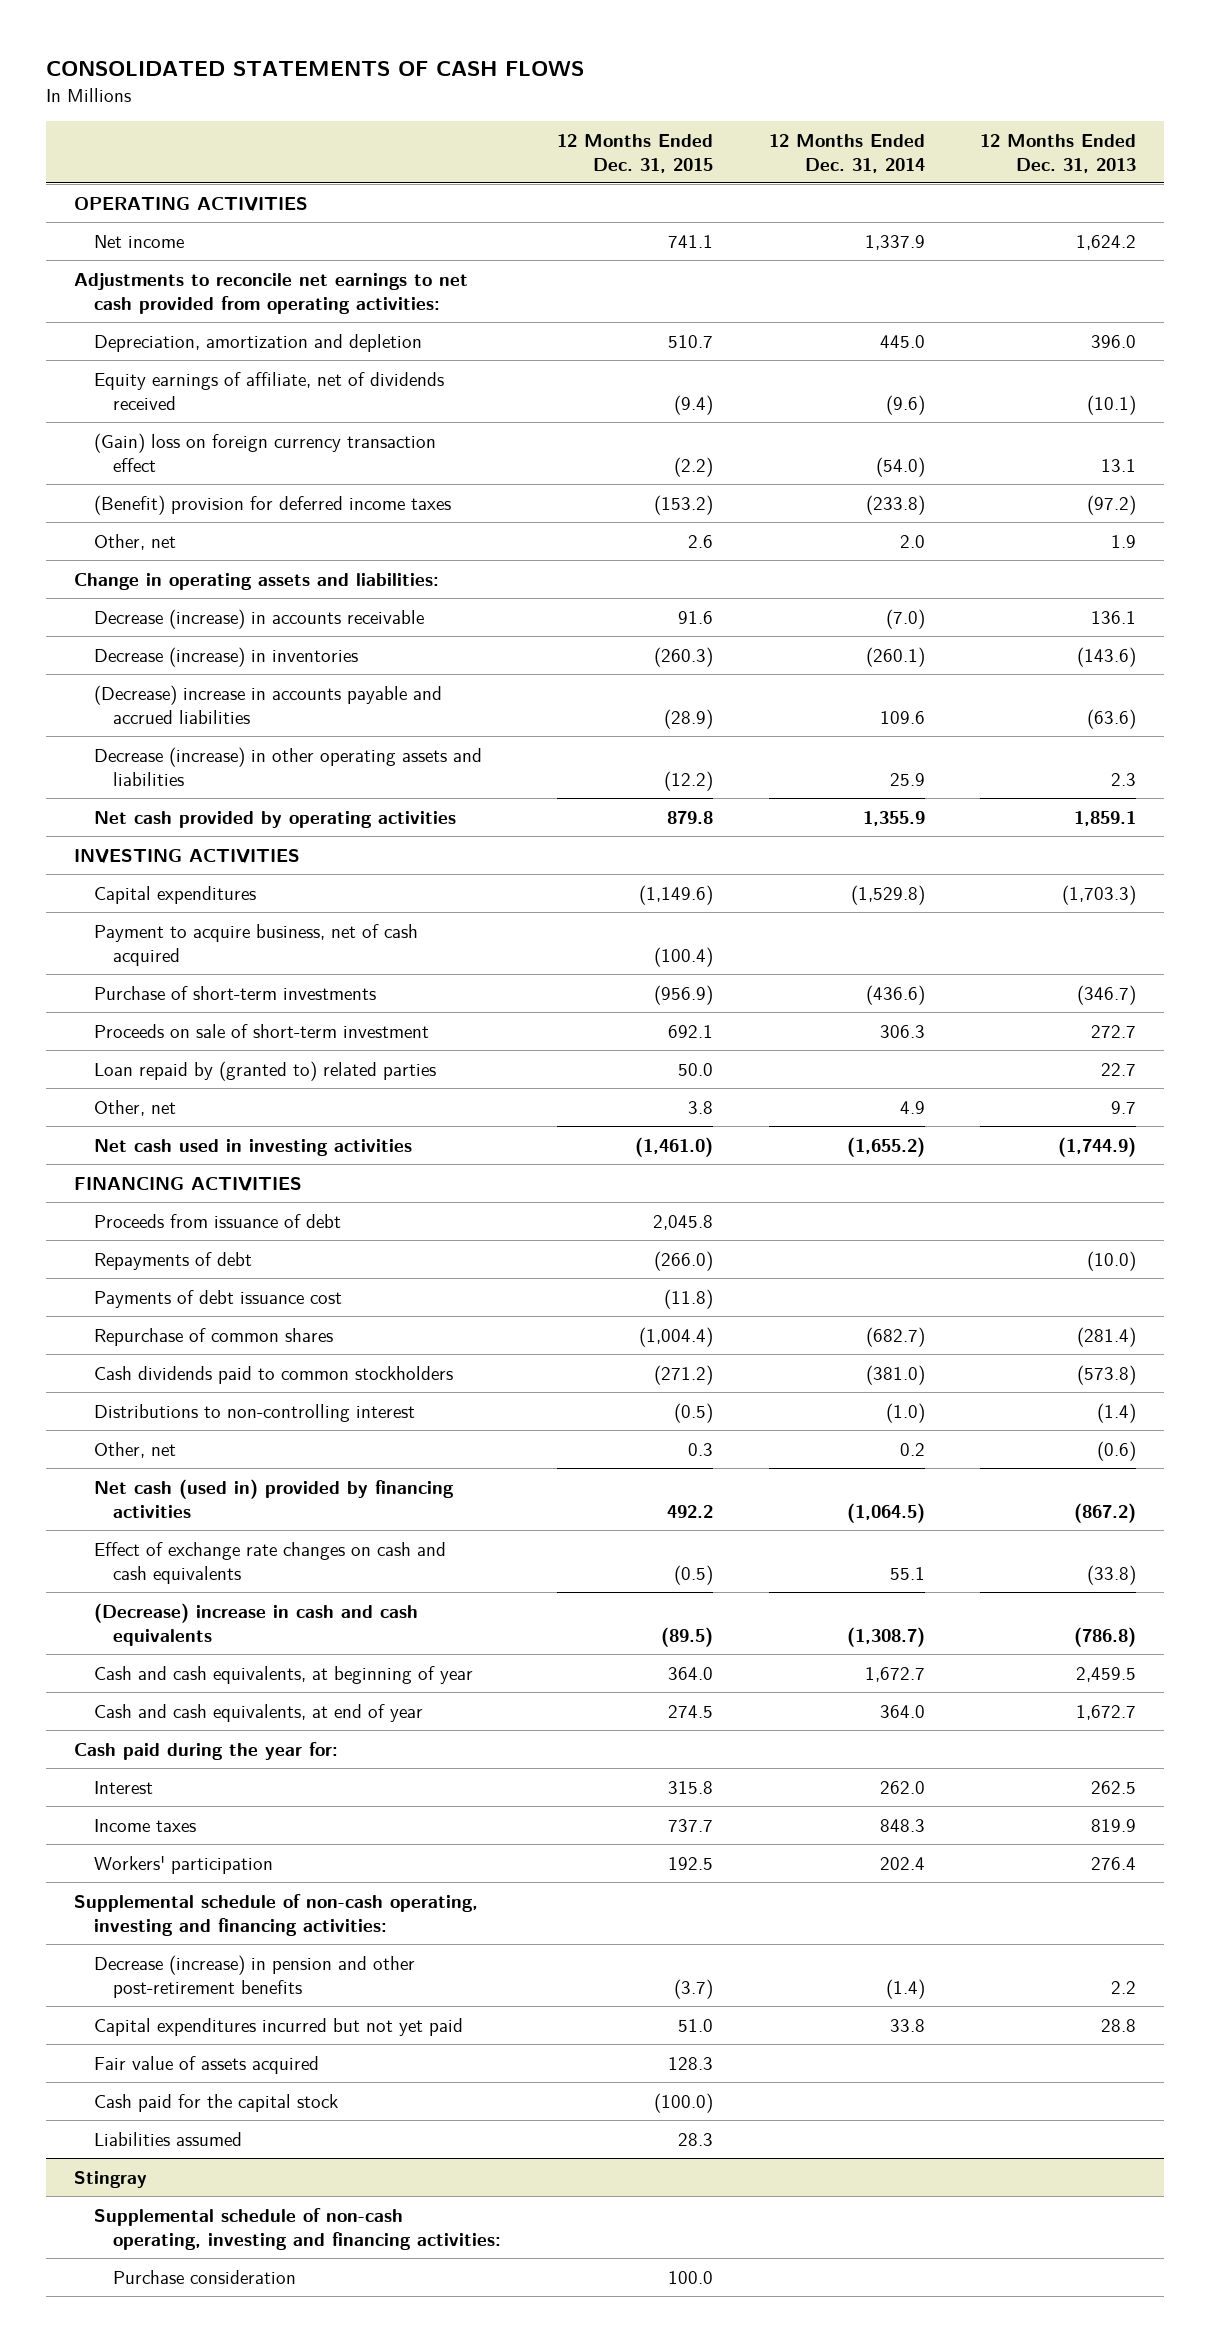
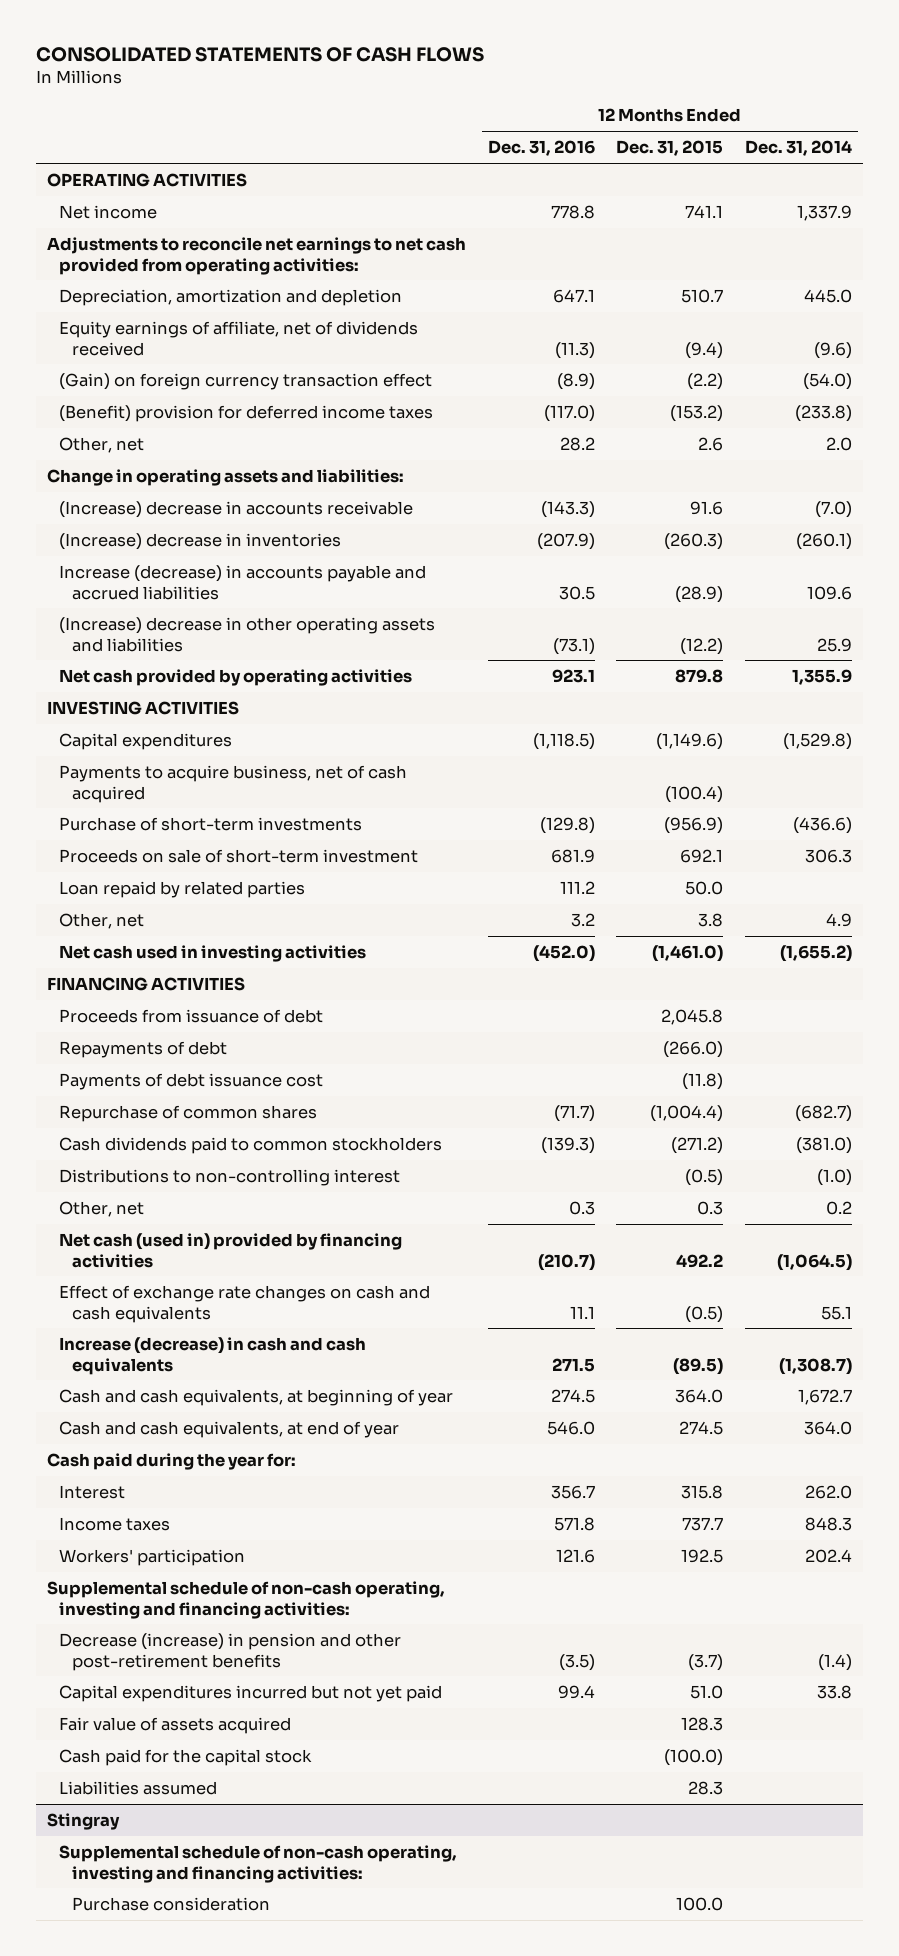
[980,133,1137,173] 12 Months Ended Dec. 31, 2013 -> none
none -> [487,140,595,157] Dec. 31, 2016
[93,432,436,472] (Gain) loss on foreign currency transaction effect -> [59,372,433,390] (Gain) on foreign currency transaction effect
[93,608,424,629] Decrease (increase) in accounts receivable -> [59,500,414,518] (Increase) decrease in accounts receivable
[93,646,358,667] Decrease (increase) in inventories -> [59,532,342,550] (Increase) decrease in inventories
[93,684,442,724] (Decrease) increase in accounts payable and accrued liabilities -> [59,564,427,600] Increase (decrease) in accounts payable and accrued liabilities
[93,746,482,786] Decrease (increase) in other operating assets and liabilities -> [59,616,436,652] (Increase) decrease in other operating assets and liabilities
[93,923,418,966] Payment to acquire business, net of cash acquired -> [59,764,408,803] Payments to acquire business, net of cash acquired
[93,1060,436,1081] Loan repaid by (granted to) related parties -> [59,880,306,898] Loan repaid by related parties
[93,1602,418,1646] (Decrease) increase in cash and cash equivalents -> [59,1336,367,1375] Increase (decrease) in cash and cash equivalents

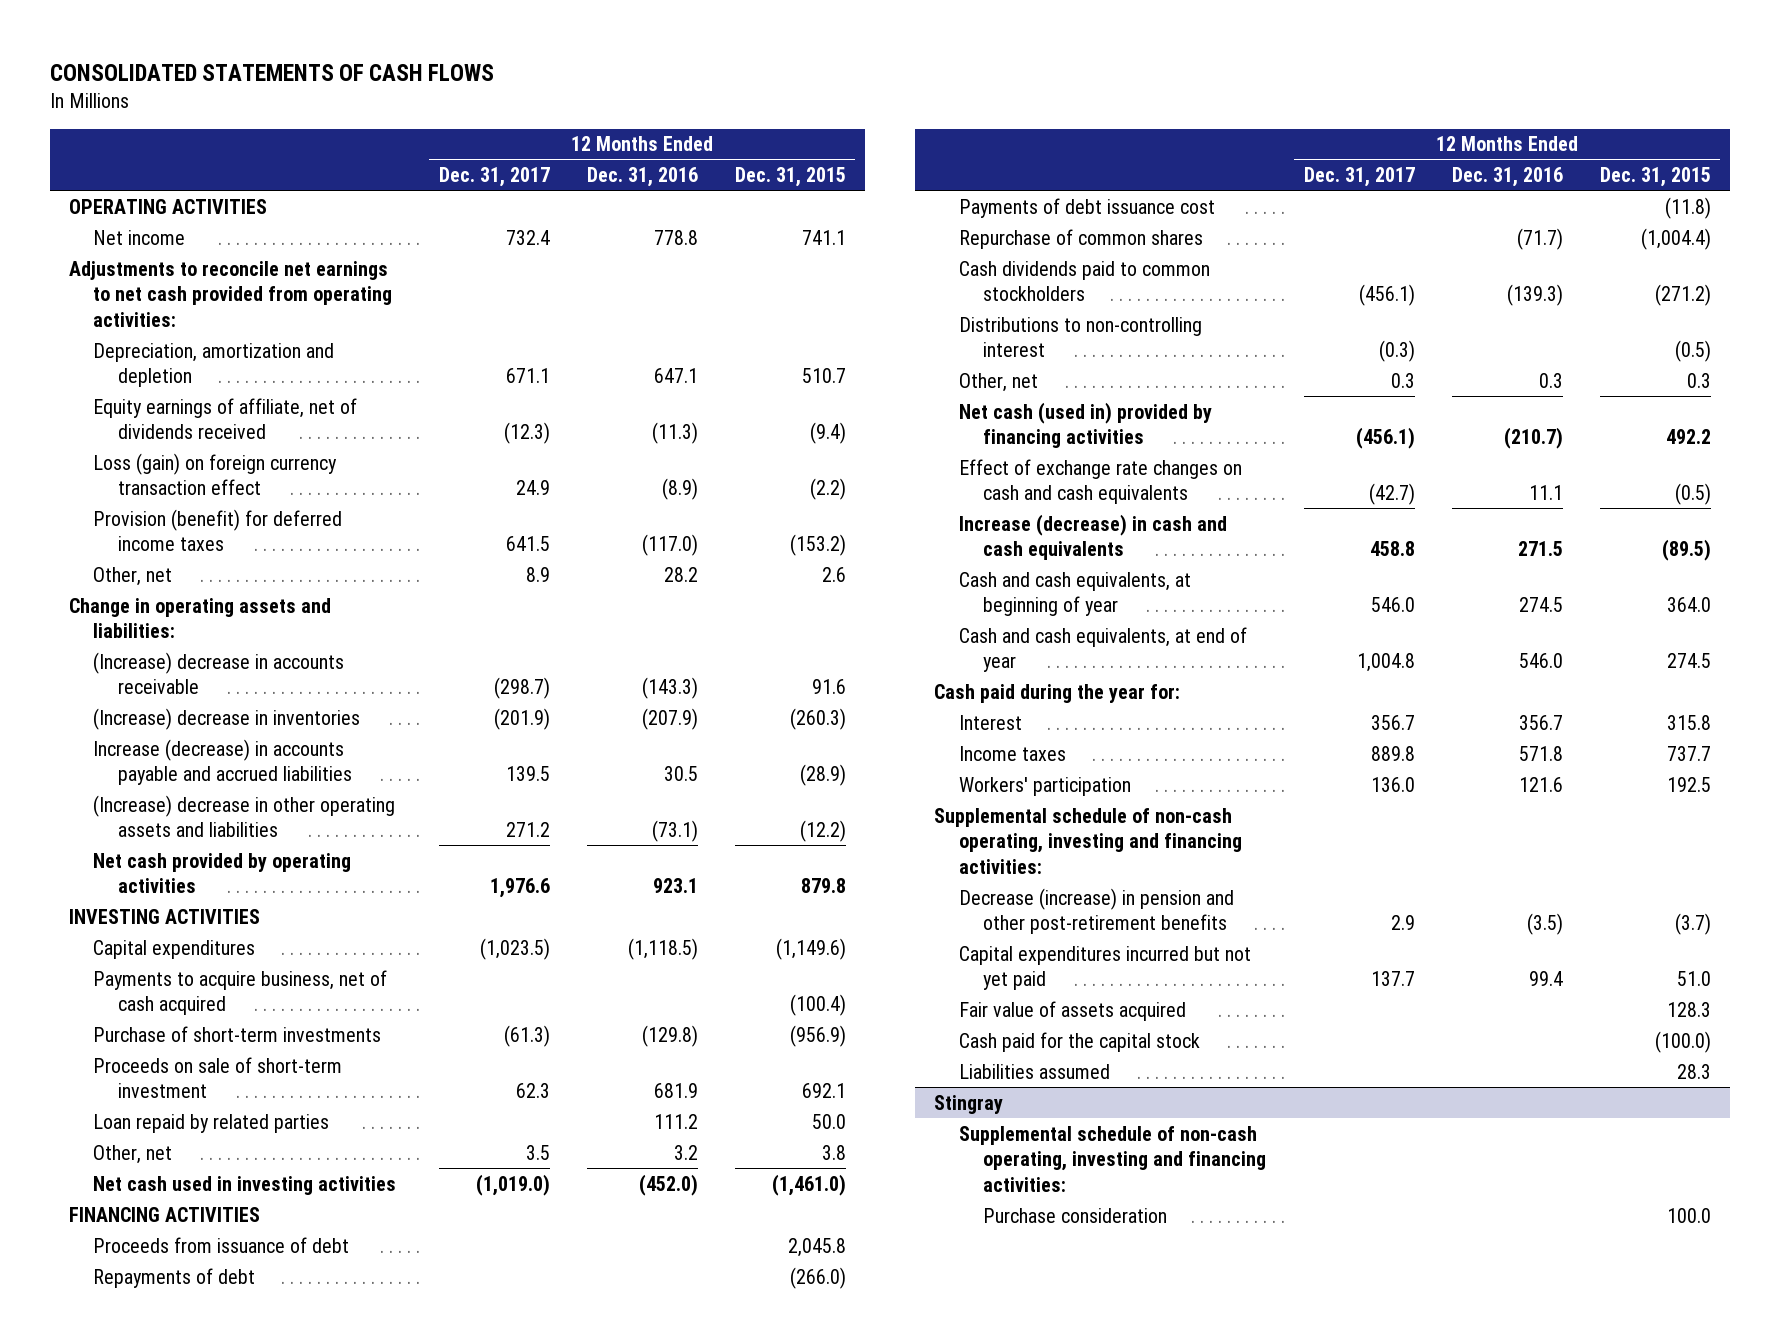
[745,140,853,157] Dec. 31, 2014 -> none
none -> [438,166,550,187] Dec. 31, 2017
[59,372,433,390] (Gain) on foreign currency transaction effect -> [93,452,338,496] Loss (gain) on foreign currency transaction effect
[59,404,434,422] (Benefit) provision for deferred income taxes -> [93,508,343,552] Provision (benefit) for deferred income taxes

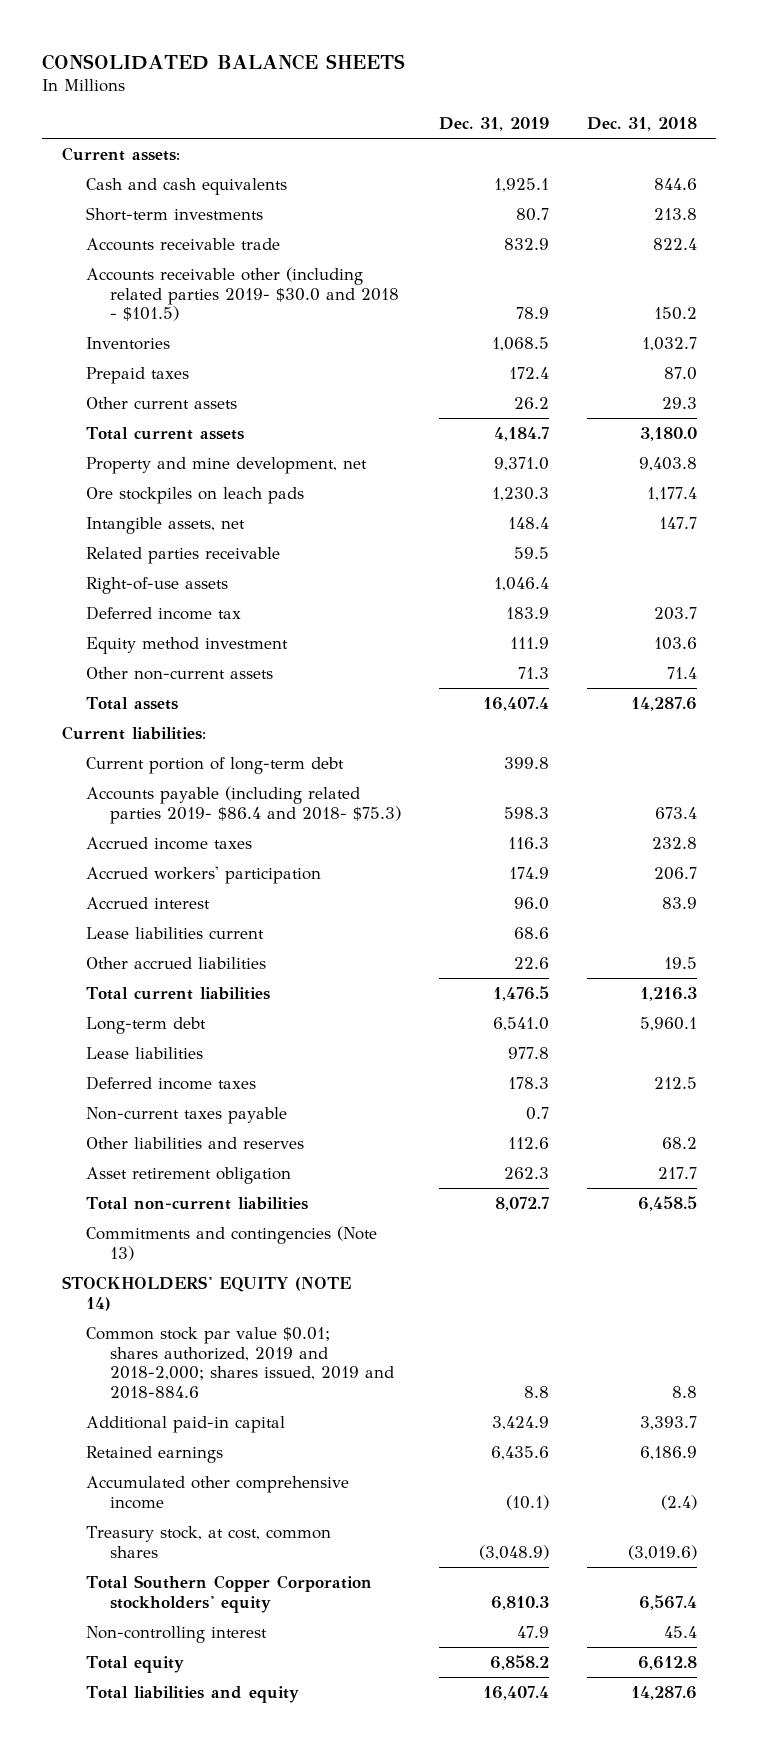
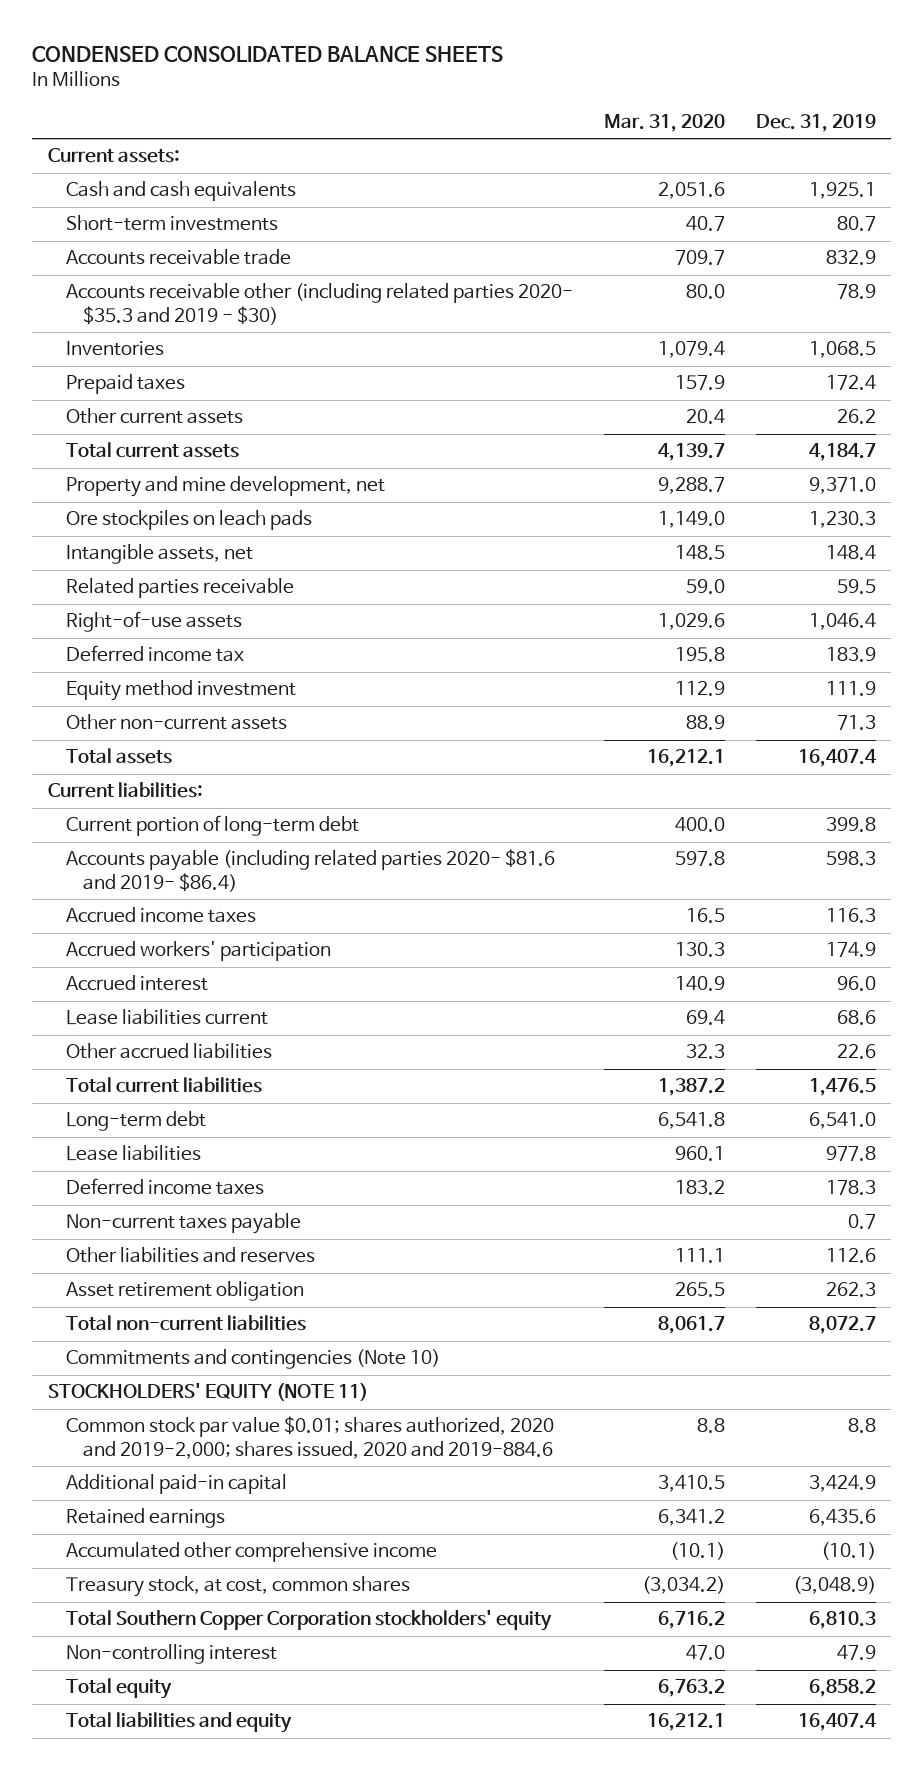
[42,53,406,70] CONSOLIDATED BALANCE SHEETS -> [32,46,504,63] CONDENSED CONSOLIDATED BALANCE SHEETS
[587,116,698,131] Dec. 31, 2018 -> none
none -> [603,113,725,132] Mar. 31, 2020
[85,266,399,322] Accounts receivable other (including related parties 2019- $30.0 and 2018 - $101.5) -> [65,283,573,325] Accounts receivable other (including related parties 2020- $35.3 and 2019 - $30)
[85,785,401,824] Accounts payable (including related parties 2019- $86.4 and 2018- $75.3) -> [65,849,555,892] Accounts payable (including related parties 2020- $81.6 and 2019- $86.4)
[85,1225,377,1261] Commitments and contingencies (Note 13) -> [65,1349,440,1370] Commitments and contingencies (Note 10)
[61,1275,351,1311] STOCKHOLDERS' EQUITY (NOTE 14) -> [48,1383,369,1402] STOCKHOLDERS' EQUITY (NOTE 11)
[85,1326,394,1400] Common stock par value $0.01; shares authorized, 2019 and 2018-2,000; shares issued, 2019 and 2018-884.6 -> [65,1416,554,1459] Common stock par value $0.01; shares authorized, 2020 and 2019-2,000; shares issued, 2020 and 2019-884.6

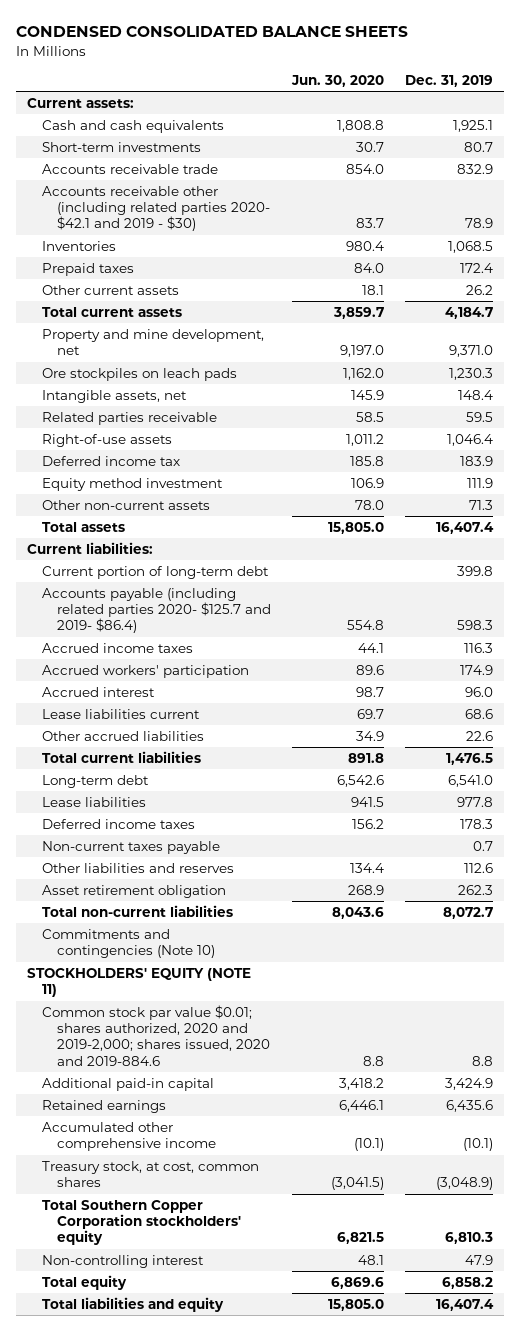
[603,113,725,132] Mar. 31, 2020 -> none
none -> [290,75,384,88] Jun. 30, 2020
[65,283,573,325] Accounts receivable other (including related parties 2020- $35.3 and 2019 - $30) -> [41,185,270,232] Accounts receivable other (including related parties 2020- $42.1 and 2019 - $30)
[65,849,555,892] Accounts payable (including related parties 2020- $81.6 and 2019- $86.4) -> [41,587,271,634] Accounts payable (including related parties 2020- $125.7 and 2019- $86.4)

